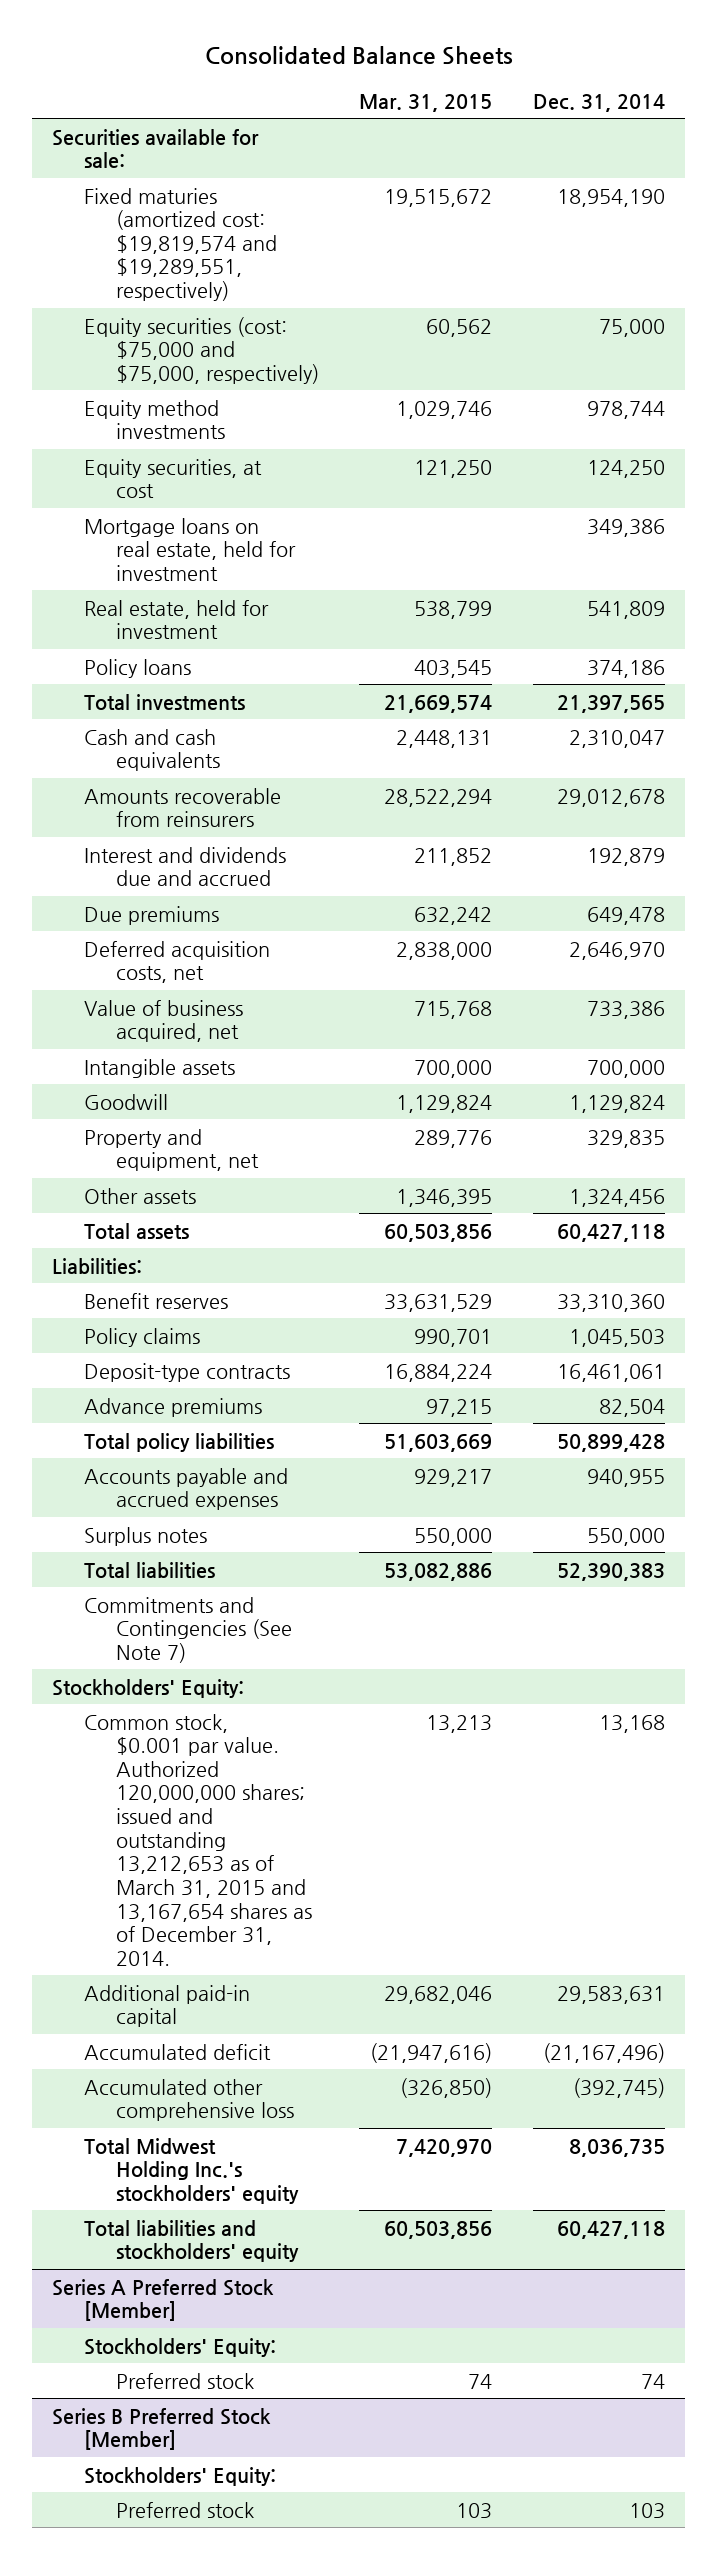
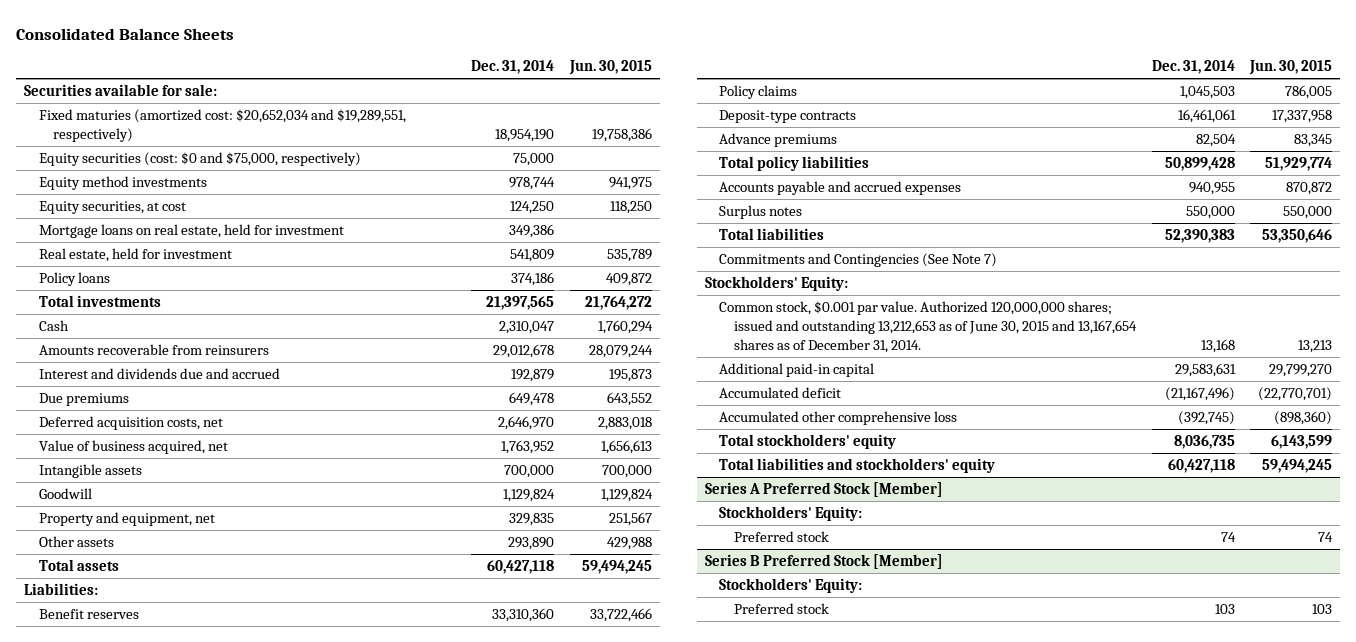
[359,93,493,112] Mar. 31, 2015 -> none
none -> [568,60,652,76] Jun. 30, 2015
[83,187,277,302] Fixed maturies (amortized cost: $19,819,574 and $19,289,551, respectively) -> [38,108,406,143] Fixed maturies (amortized cost: $20,652,034 and $19,289,551, respectively)
[83,316,319,384] Equity securities (cost: $75,000 and $75,000, respectively) -> [38,151,361,166] Equity securities (cost: $0 and $75,000, respectively)
[83,728,220,772] Cash and cash equivalents -> [38,319,69,331] Cash
[587,1000,666,1019] 733,386 -> [501,439,555,454] 1,763,952
[569,1188,666,1207] 1,324,456 -> [508,536,555,550] 293,890
[83,1713,312,1967] Common stock, $0.001 par value. Authorized 120,000,000 shares; issued and outstanding 13,212,653 as of March 31, 2015 and 13,167,654 shares as of December 31, 2014. -> [719,300,1138,354] Common stock, $0.001 par value. Authorized 120,000,000 shares; issued and outstanding 13,212,653 as of June 30, 2015 and 13,167,654 shares as of December 31, 2014.
[83,2137,299,2204] Total Midwest Holding Inc.'s stockholders' equity -> [719,433,897,449] Total stockholders' equity

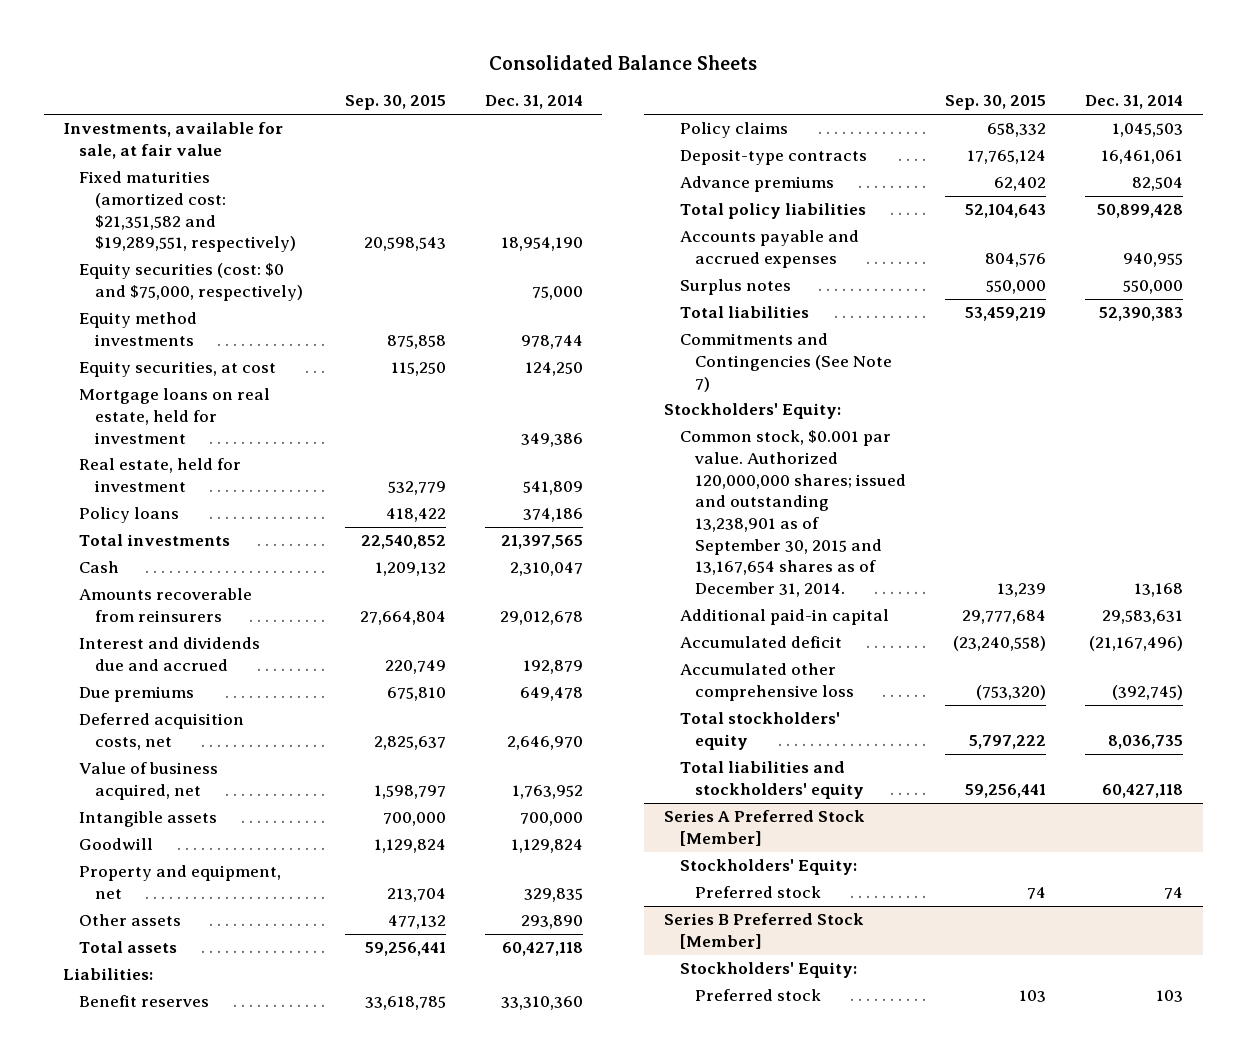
[568,60,652,76] Jun. 30, 2015 -> none
none -> [344,95,446,111] Sep. 30, 2015
[24,83,218,96] Securities available for sale: -> [63,122,284,159] Investments, available for sale, at fair value
[38,108,406,143] Fixed maturies (amortized cost: $20,652,034 and $19,289,551, respectively) -> [78,171,296,253] Fixed maturities (amortized cost: $21,351,582 and $19,289,551, respectively)
[719,300,1138,354] Common stock, $0.001 par value. Authorized 120,000,000 shares; issued and outstanding 13,212,653 as of June 30, 2015 and 13,167,654 shares as of December 31, 2014. -> [679,430,907,598] Common stock, $0.001 par value. Authorized 120,000,000 shares; issued and outstanding 13,238,901 as of September 30, 2015 and 13,167,654 shares as of December 31, 2014.

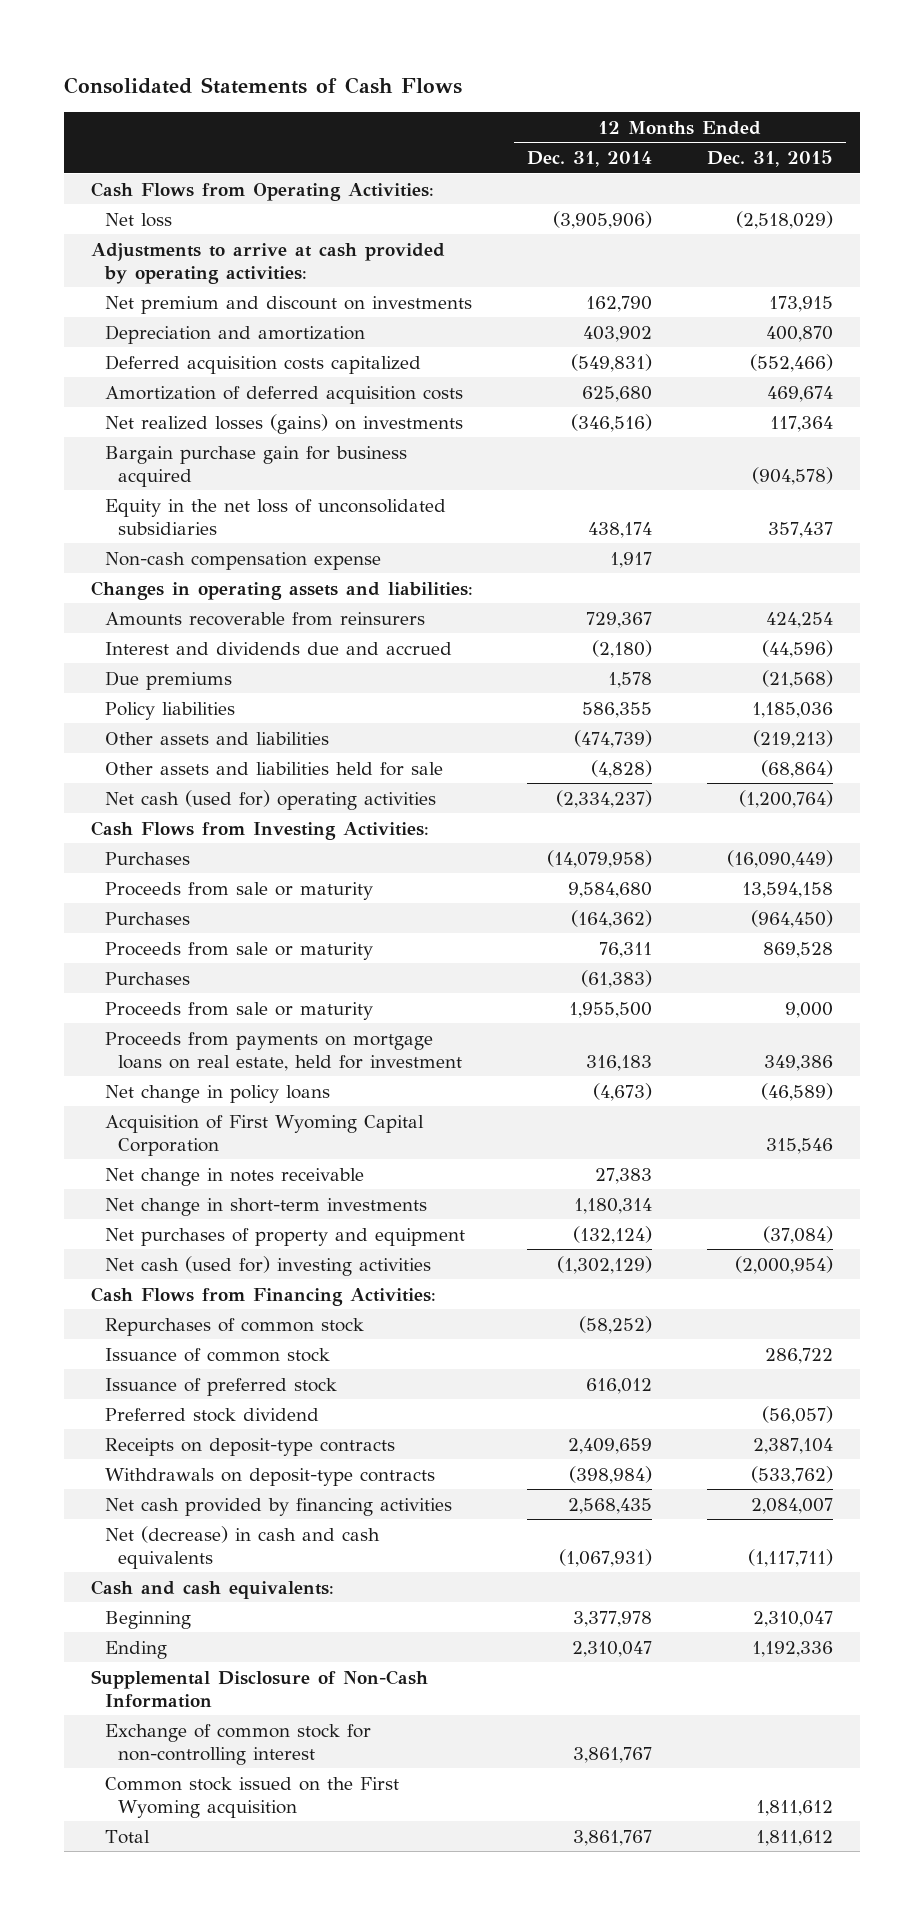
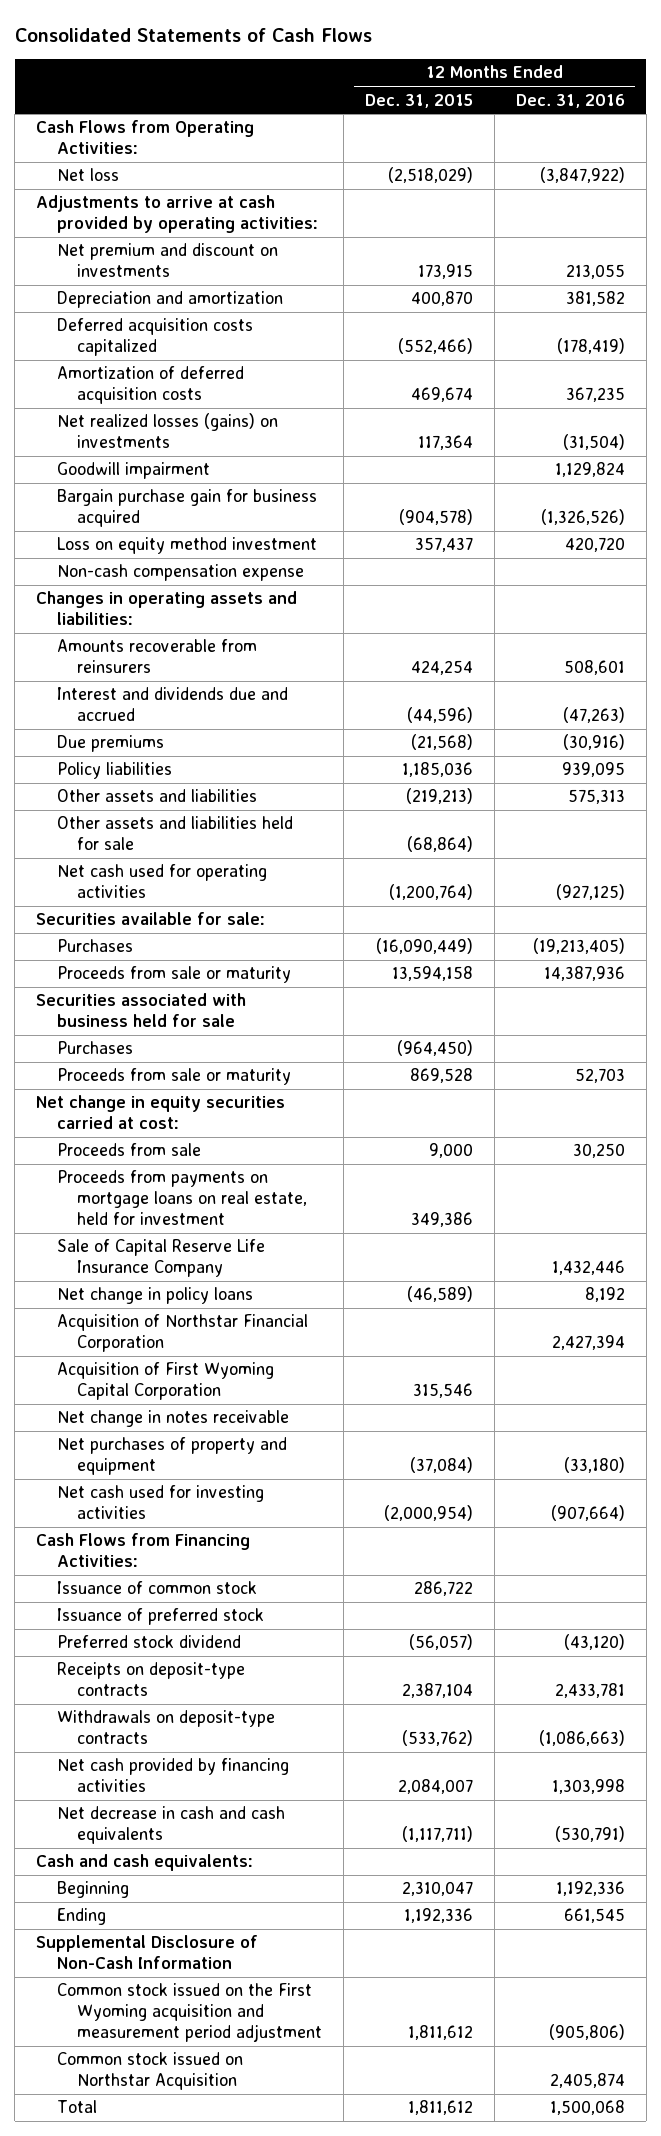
[527,150,653,167] Dec. 31, 2014 -> none
none -> [515,93,625,108] Dec. 31, 2016
none -> [56,462,210,480] Goodwill impairment
[104,498,446,535] Equity in the net loss of unconsolidated subsidiaries -> [56,537,317,555] Loss on equity method investment
[91,820,430,840] Cash Flows from Investing Activities: -> none
[104,789,436,810] Net cash (used for) operating activities -> [56,864,267,899] Net cash used for operating activities
none -> [36,912,266,926] Securities available for sale:
none -> [36,993,247,1028] Securities associated with business held for sale
[104,971,190,985] Purchases -> none
none -> [36,1095,286,1130] Net change in equity securities carried at cost:
[104,1001,373,1020] Proceeds from sale or maturity -> [56,1143,201,1157] Proceeds from sale
none -> [56,1239,265,1278] Sale of Capital Reserve Life Insurance Company
none -> [56,1314,308,1353] Acquisition of Northstar Financial Corporation
[104,1197,427,1216] Net change in short-term investments -> none
[104,1255,431,1276] Net cash (used for) investing activities -> [56,1485,264,1520] Net cash used for investing activities
[104,1317,364,1336] Repurchases of common stock -> none
[104,1525,380,1569] Net (decrease) in cash and cash equivalents -> [56,1806,285,1845] Net decrease in cash and cash equivalents
[104,1723,371,1765] Exchange of common stock for non-controlling interest -> none
[104,1776,399,1818] Common stock issued on the First Wyoming acquisition -> [56,1983,322,2043] Common stock issued on the First Wyoming acquisition and measurement period adjustment
none -> [56,2052,243,2091] Common stock issued on Northstar Acquisition

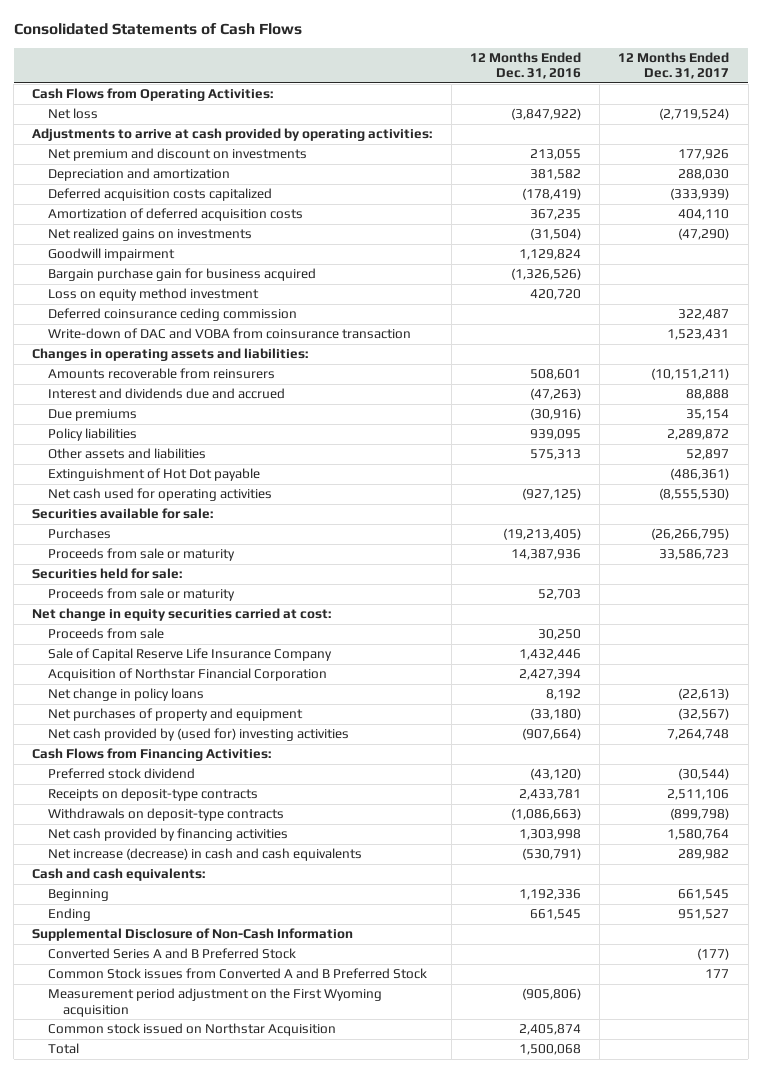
[364,93,473,108] Dec. 31, 2015 -> none
none -> [618,51,730,80] 12 Months Ended Dec. 31, 2017
[56,413,278,449] Net realized losses (gains) on investments -> [47,228,252,242] Net realized gains on investments
[56,564,304,582] Non-cash compensation expense -> none
none -> [47,308,297,322] Deferred coinsurance ceding commission
none -> [47,328,411,340] Write-down of DAC and VOBA from coinsurance transaction
[56,816,293,851] Other assets and liabilities held for sale -> none
none -> [47,468,260,482] Extinguishment of Hot Dot payable
[56,1041,133,1055] Purchases -> none
[36,993,247,1028] Securities associated with business held for sale -> [32,568,183,580] Securities held for sale:
[56,1170,307,1226] Proceeds from payments on mortgage loans on real estate, held for investment -> none
[56,1362,274,1401] Acquisition of First Wyoming Capital Corporation -> none
[56,1410,289,1428] Net change in notes receivable -> none
[56,1287,253,1305] Net change in policy loans -> [47,688,204,702] Net change in policy loans
[56,1485,264,1520] Net cash used for investing activities -> [47,728,349,742] Net cash provided by (used for) investing activities
[56,1581,257,1595] Issuance of common stock -> none
[56,1608,264,1626] Issuance of preferred stock -> none
[56,1806,285,1845] Net decrease in cash and cash equivalents -> [47,848,362,862] Net increase (decrease) in cash and cash equivalents
none -> [47,948,296,960] Converted Series A and B Preferred Stock
none -> [47,968,427,980] Common Stock issues from Converted A and B Preferred Stock
[56,1983,322,2043] Common stock issued on the First Wyoming acquisition and measurement period adjustment -> [47,988,382,1017] Measurement period adjustment on the First Wyoming acquisition

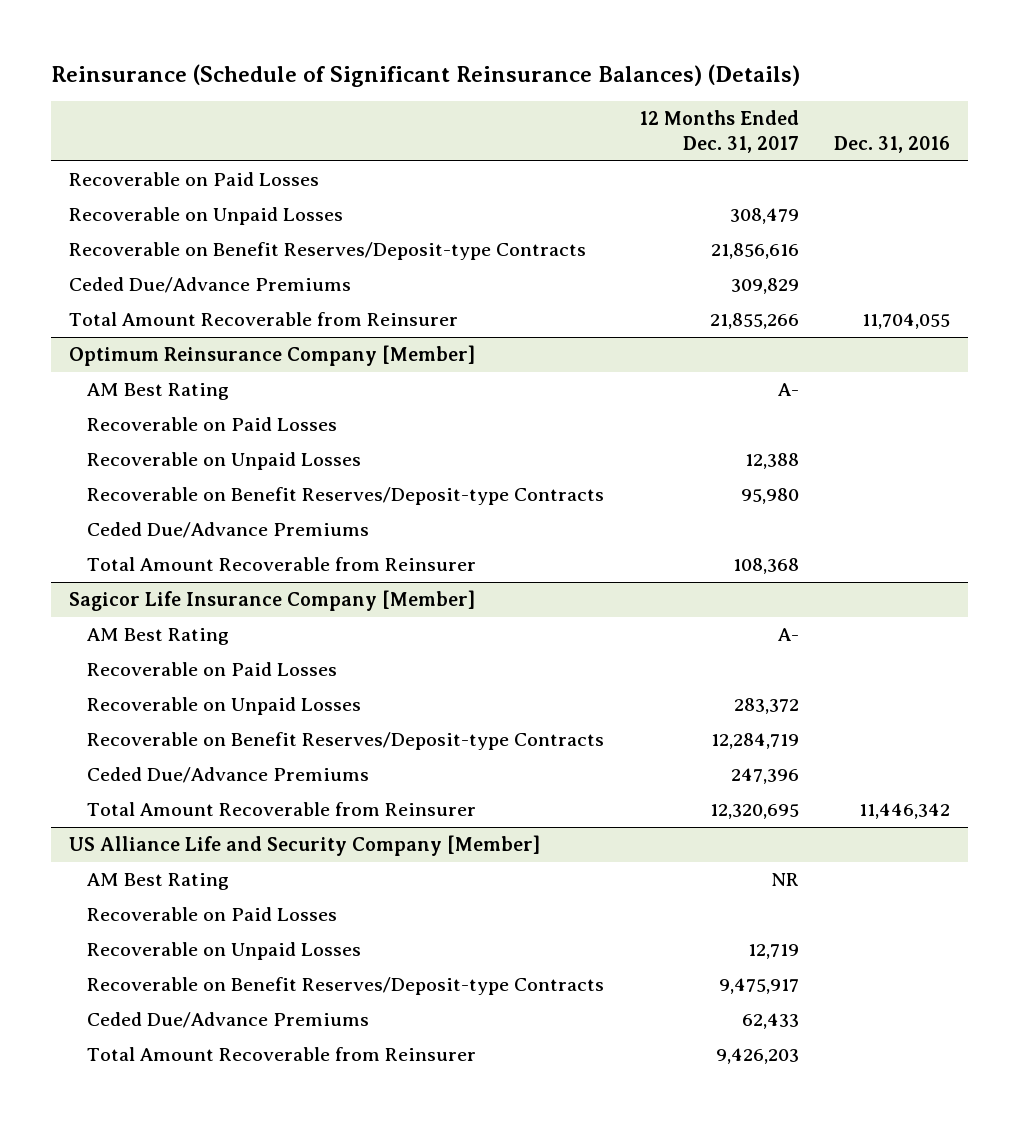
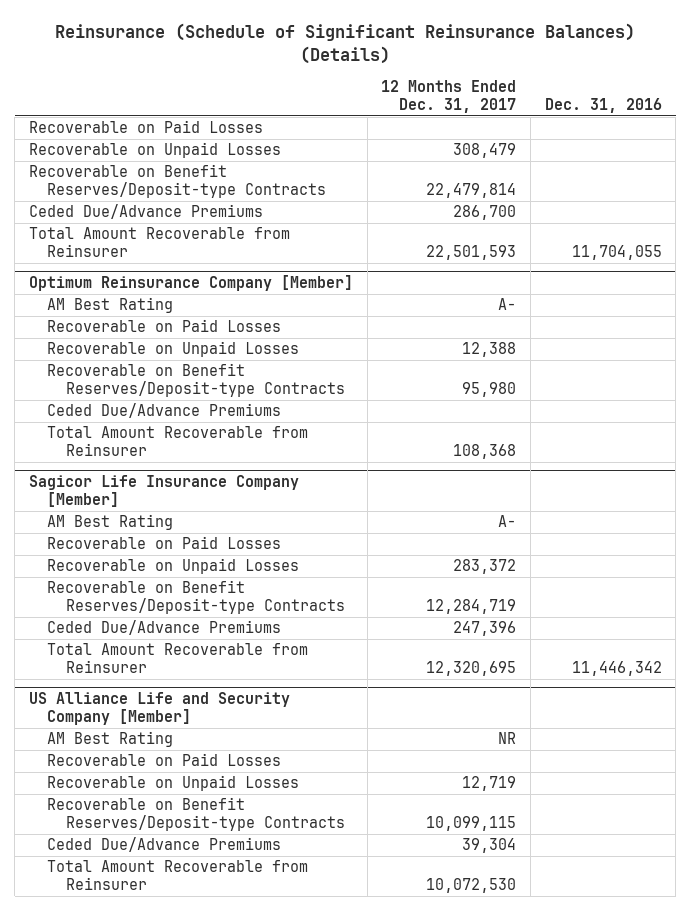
[711,243,800,260] 21,856,616 -> [426,183,517,199] 22,479,814
[731,278,800,295] 309,829 -> [453,205,517,221] 286,700
[710,313,800,330] 21,855,266 -> [426,245,517,261] 22,501,593
[719,978,800,995] 9,475,917 -> [426,816,517,832] 10,099,115
[742,1013,800,1030] 62,433 -> [462,838,517,854] 39,304
[716,1048,800,1065] 9,426,203 -> [426,878,517,894] 10,072,530

